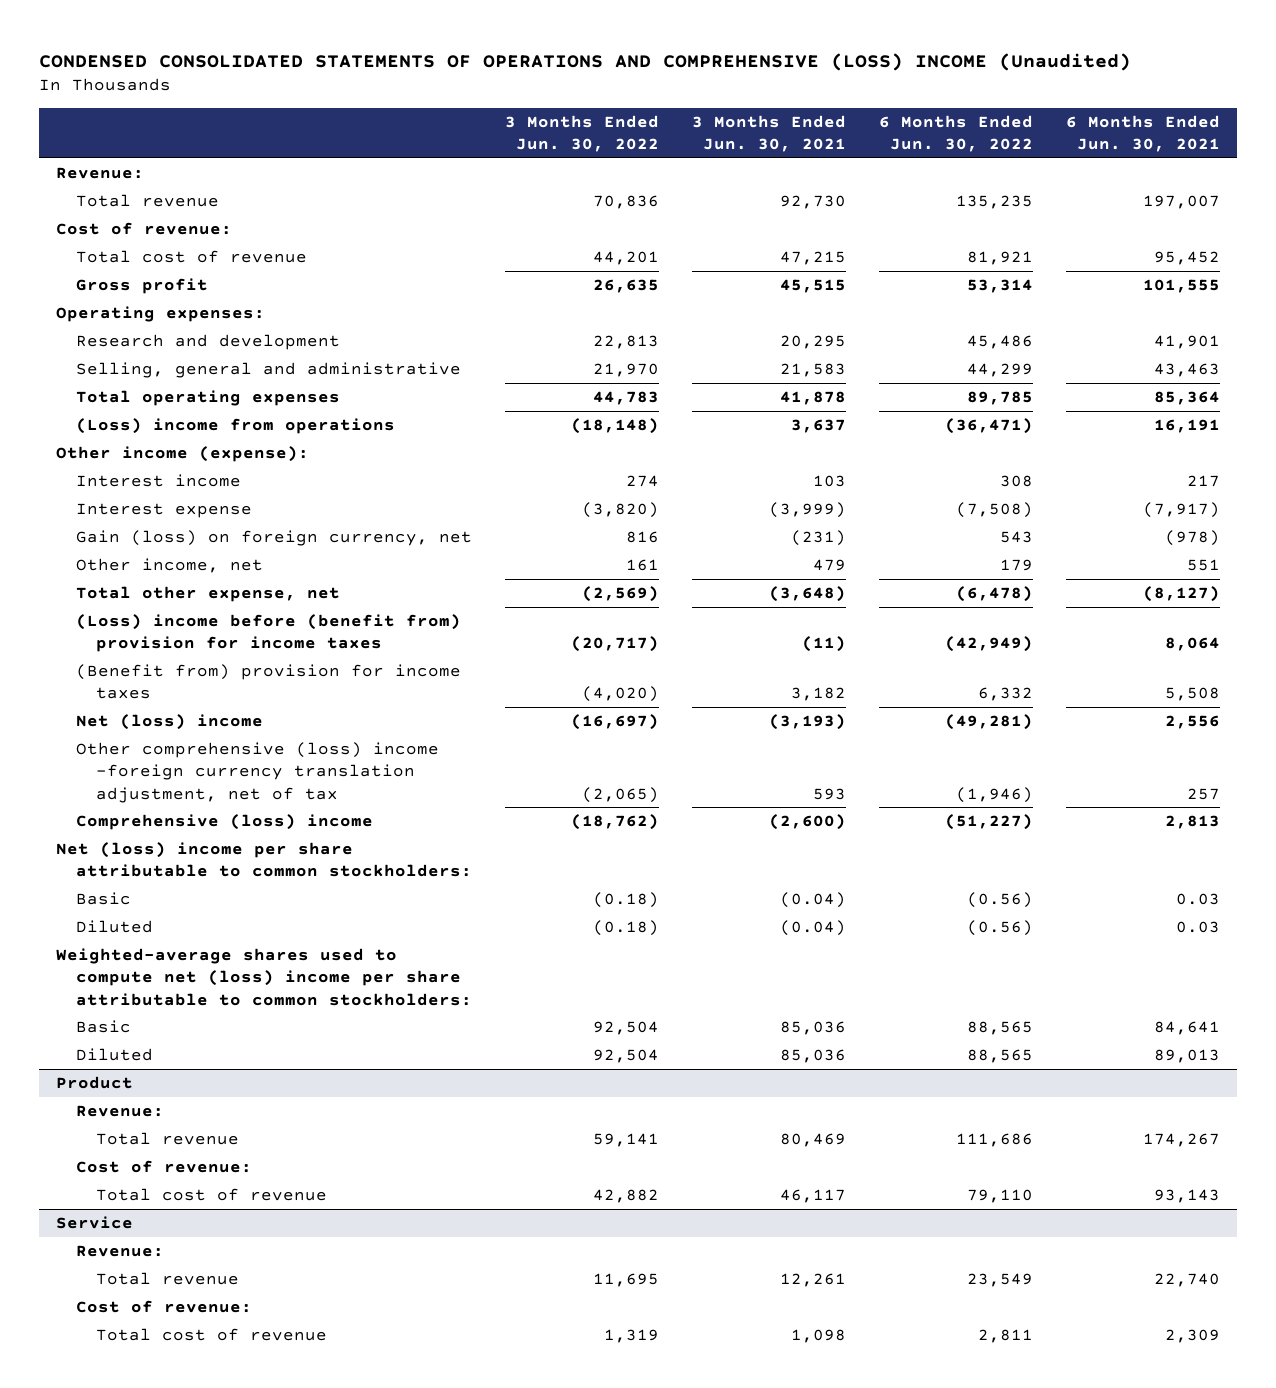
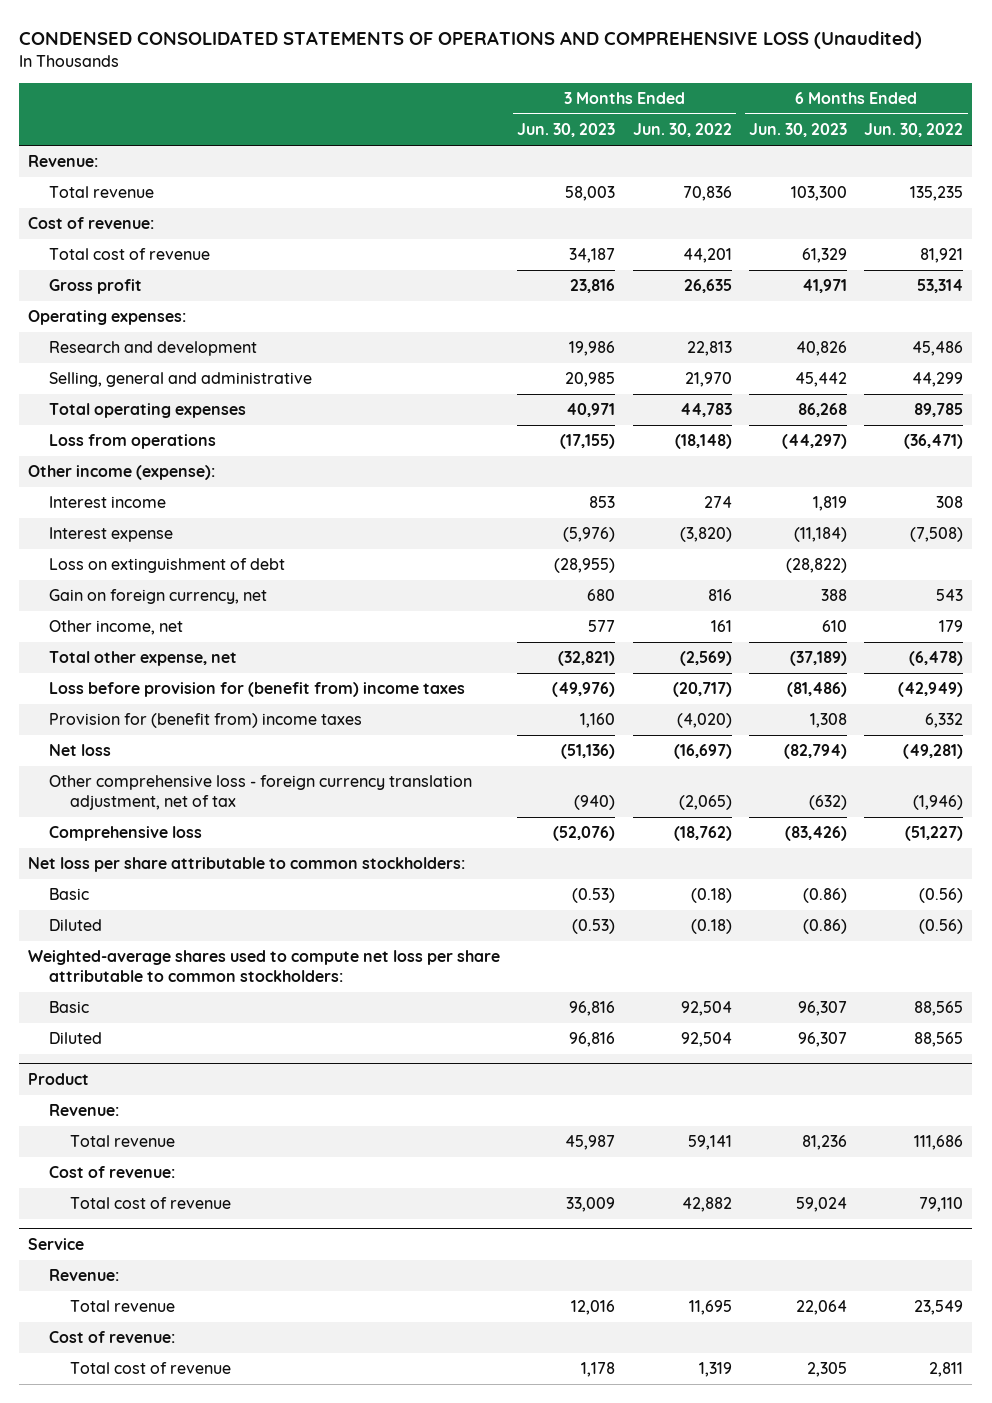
[39,52,1132,71] CONDENSED CONSOLIDATED STATEMENTS OF OPERATIONS AND COMPREHENSIVE (LOSS) INCOME (Unaudited) -> [19,30,923,49] CONDENSED CONSOLIDATED STATEMENTS OF OPERATIONS AND COMPREHENSIVE LOSS (Unaudited)
[692,114,847,153] 3 Months Ended Jun. 30, 2021 -> none
[1066,114,1221,153] 6 Months Ended Jun. 30, 2021 -> none
none -> [517,123,616,138] Jun. 30, 2023
none -> [749,123,848,138] Jun. 30, 2023
[75,418,395,435] (Loss) income from operations -> [48,434,216,450] Loss from operations
none -> [48,558,285,574] Loss on extinguishment of debt
[75,530,472,547] Gain (loss) on foreign currency, net -> [48,589,267,605] Gain on foreign currency, net
[75,614,461,653] (Loss) income before (benefit from) provision for income taxes -> [48,682,465,698] Loss before provision for (benefit from) income taxes
[75,664,461,700] (Benefit from) provision for income taxes -> [48,713,362,729] Provision for (benefit from) income taxes
[75,714,263,731] Net (loss) income -> [48,744,111,757] Net loss
[75,742,439,803] Other comprehensive (loss) income -foreign currency translation adjustment, net of tax -> [48,775,472,811] Other comprehensive loss - foreign currency translation adjustment, net of tax
[75,814,373,831] Comprehensive (loss) income -> [48,826,202,842] Comprehensive loss
[55,842,472,878] Net (loss) income per share attributable to common stockholders: -> [28,857,466,873] Net loss per share attributable to common stockholders:
[55,948,472,1006] Weighted-average shares used to compute net (loss) income per share attributable to common stockholders: -> [28,950,501,983] Weighted-average shares used to compute net loss per share attributable to common stockholders:

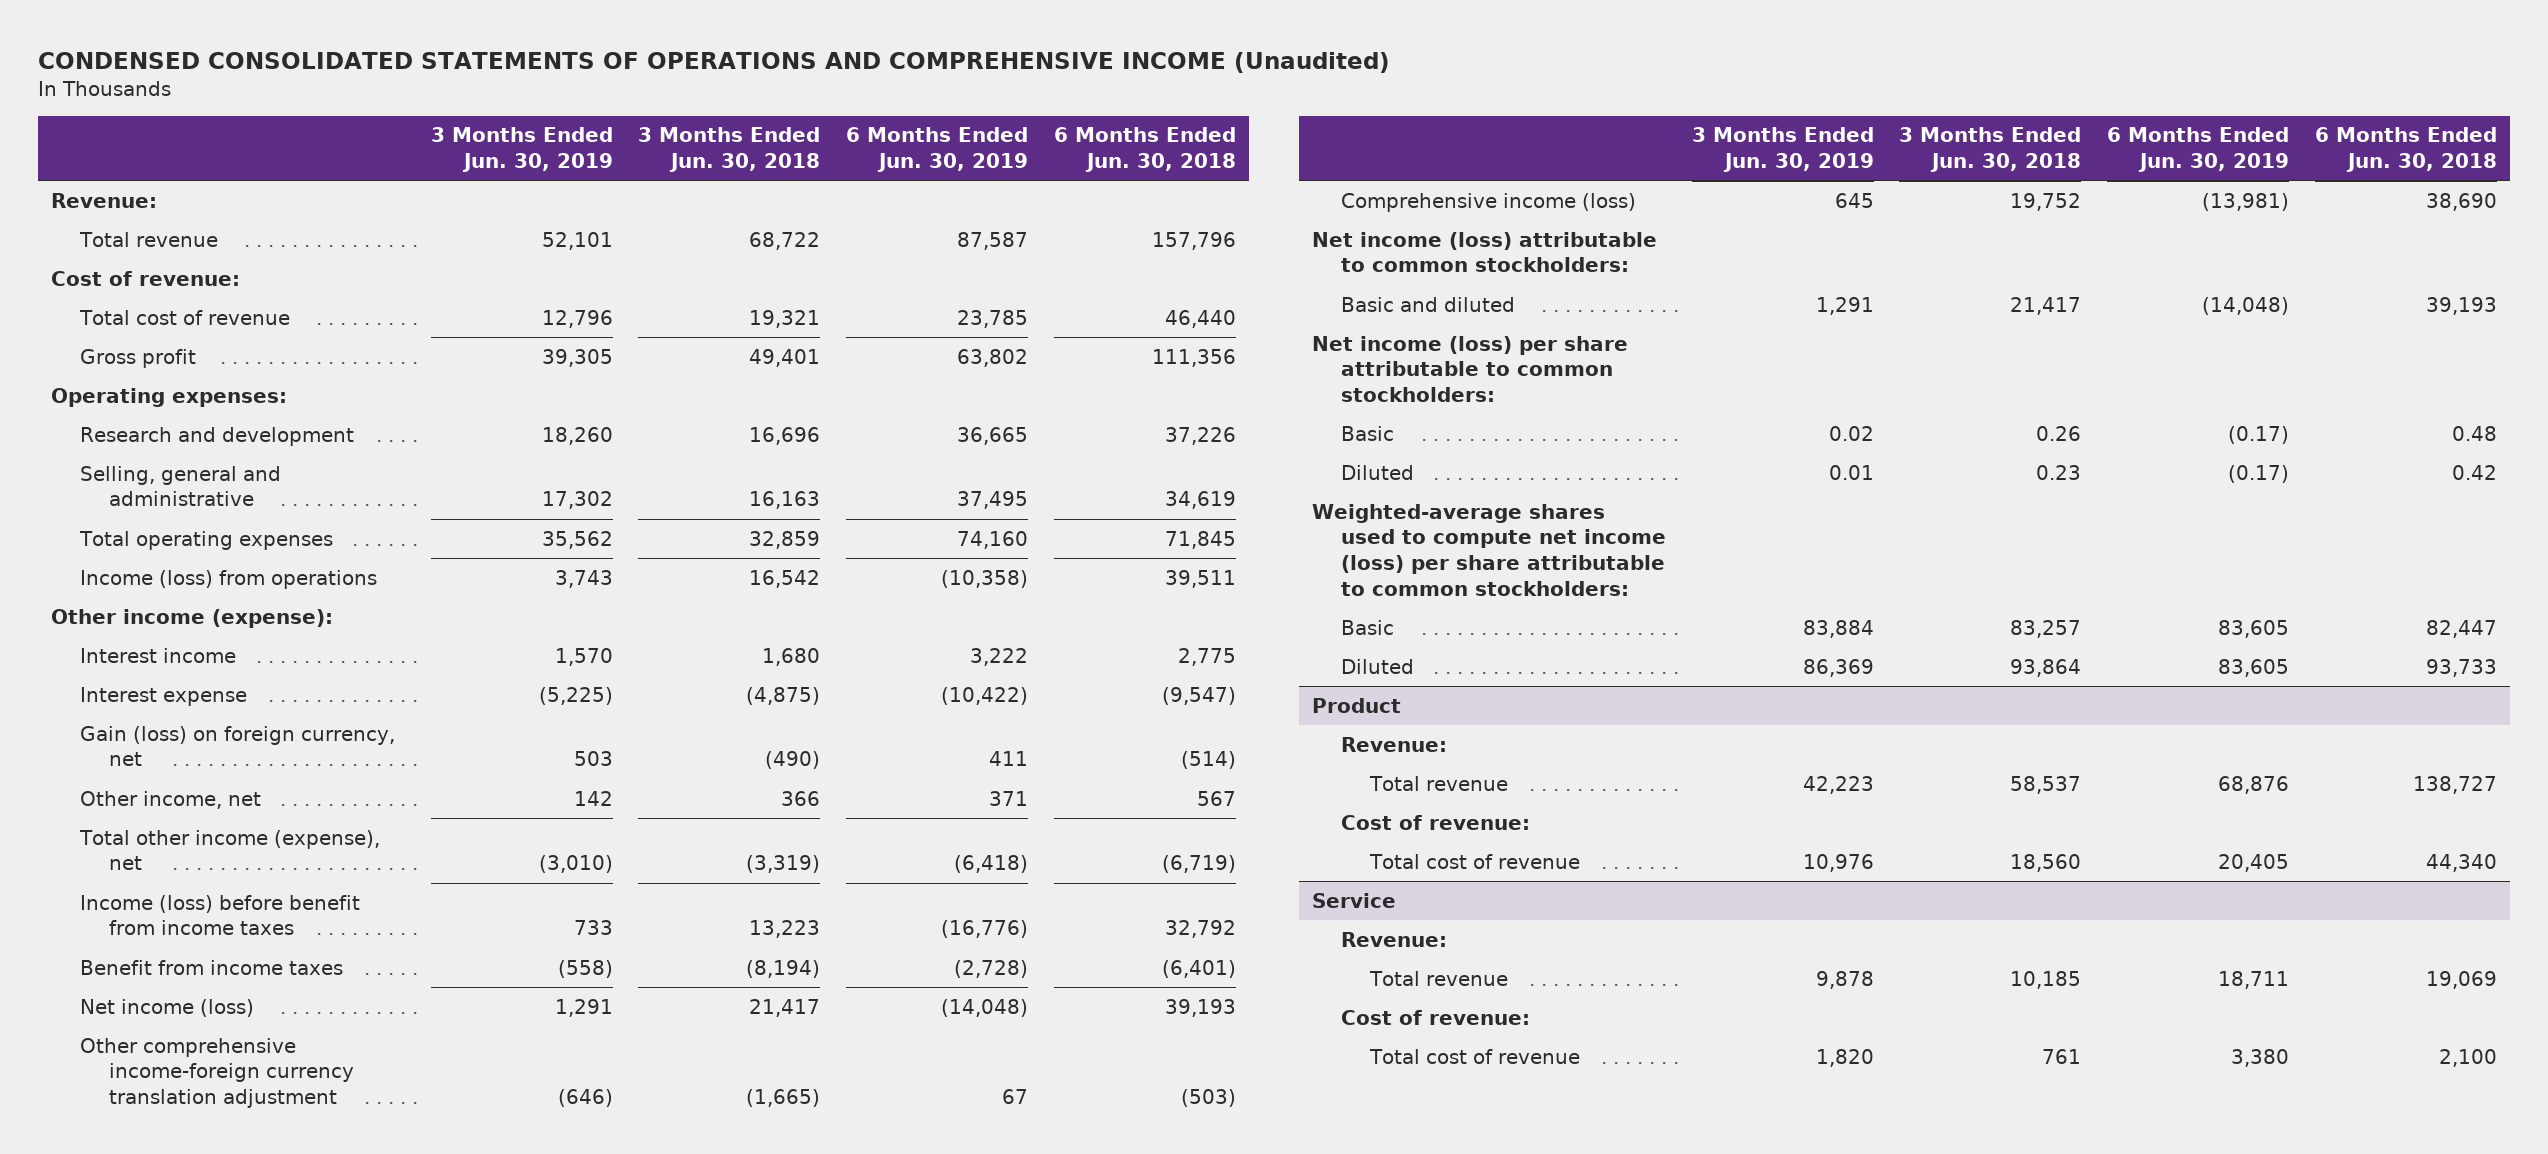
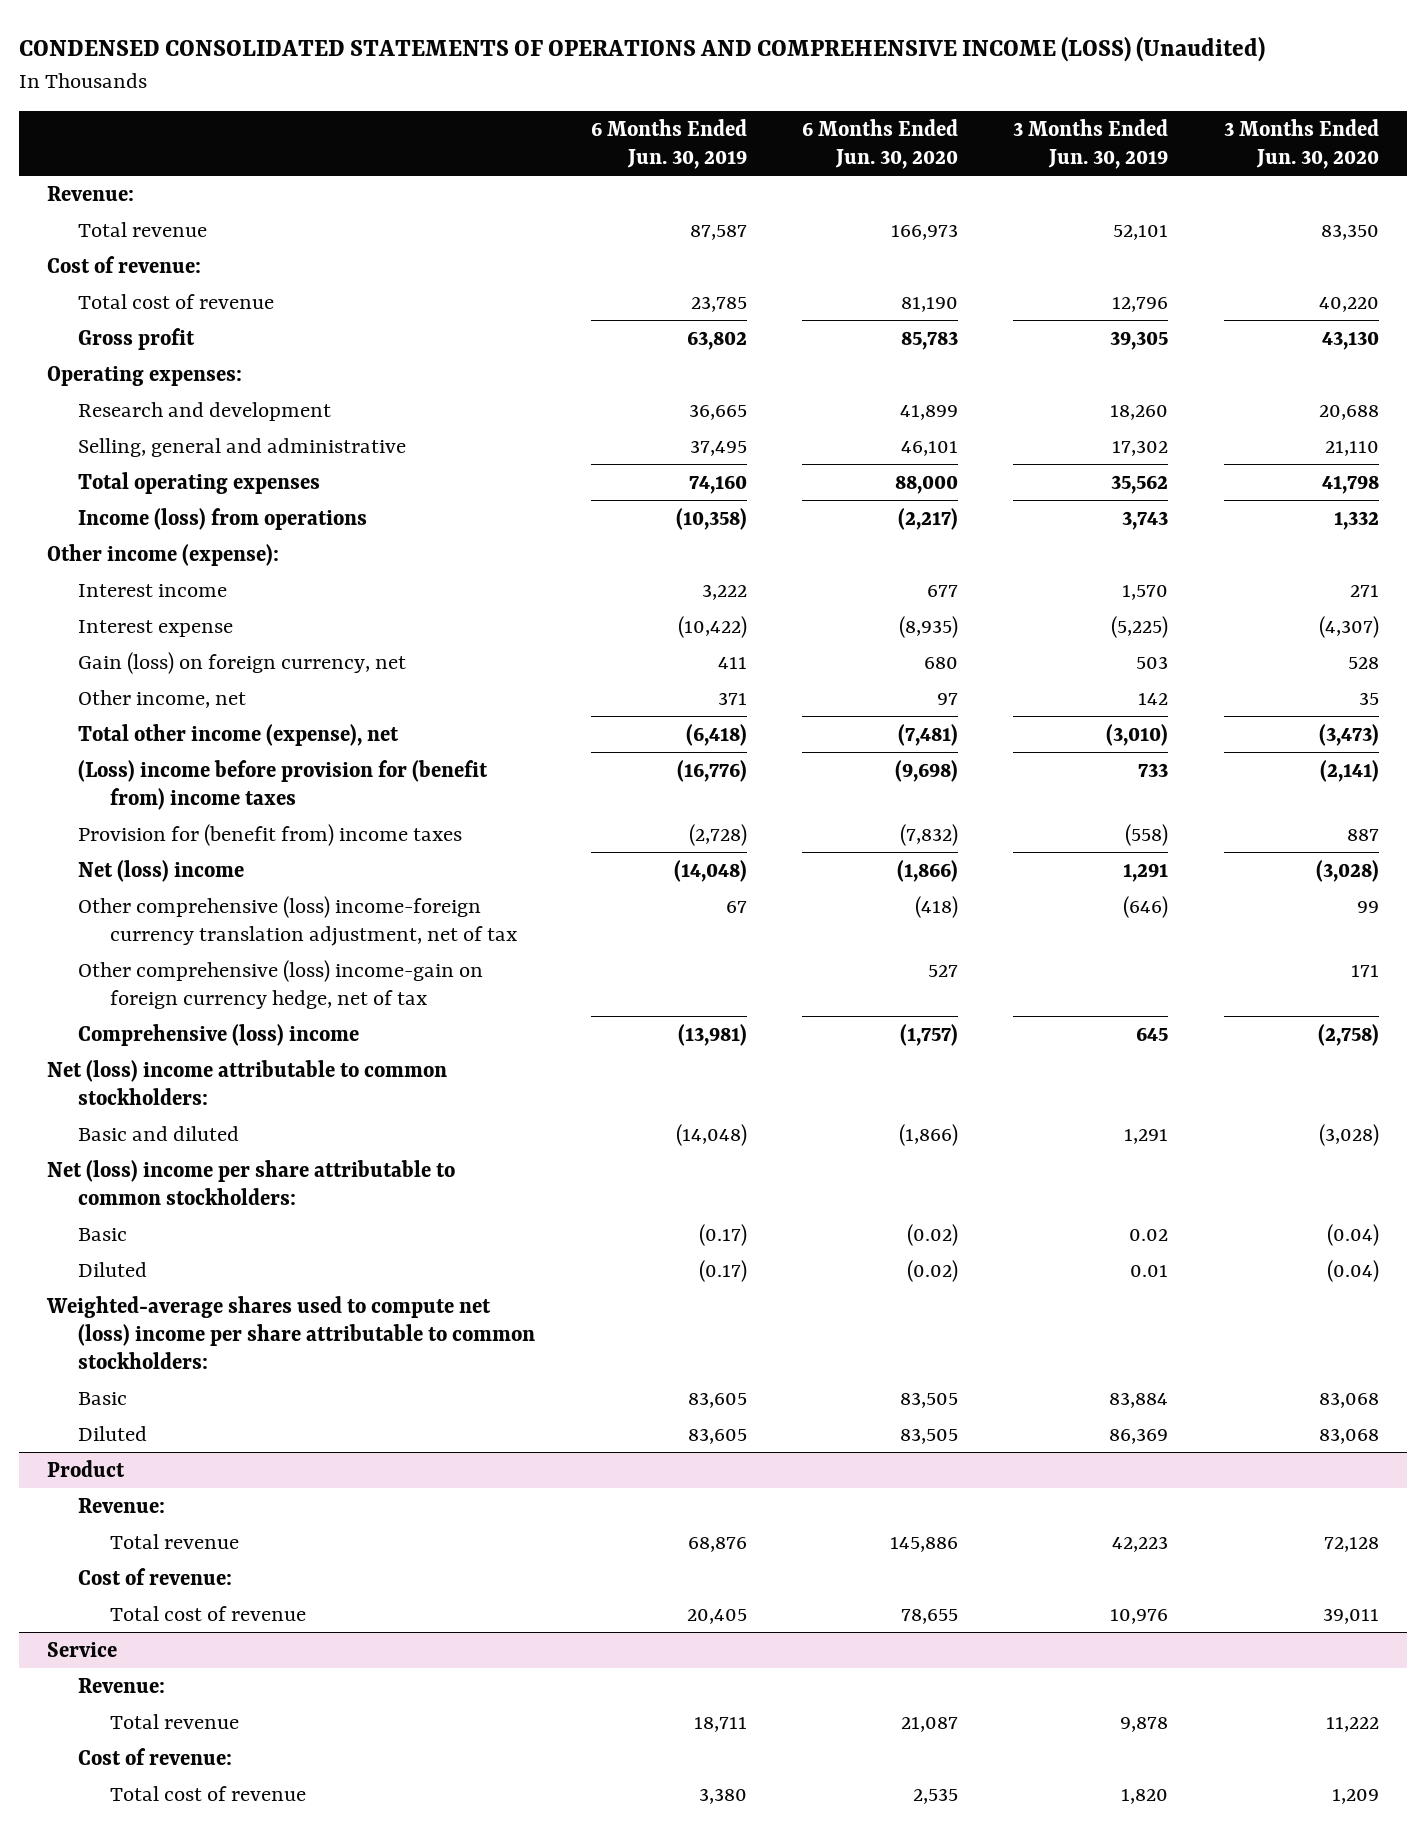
[37,51,1390,73] CONDENSED CONSOLIDATED STATEMENTS OF OPERATIONS AND COMPREHENSIVE INCOME (Unaudited) -> [18,35,1265,62] CONDENSED CONSOLIDATED STATEMENTS OF OPERATIONS AND COMPREHENSIVE INCOME (LOSS) (Unaudited)
[638,127,821,172] 3 Months Ended Jun. 30, 2018 -> none
[1054,127,1237,172] 6 Months Ended Jun. 30, 2018 -> none
none -> [802,118,959,170] 6 Months Ended Jun. 30, 2020
none -> [1223,118,1379,170] 3 Months Ended Jun. 30, 2020
[79,894,360,936] Income (loss) before benefit from income taxes -> [78,759,489,810] (Loss) income before provision for (benefit from) income taxes
[79,959,343,975] Benefit from income taxes -> [78,823,463,846] Provision for (benefit from) income taxes
[79,998,254,1017] Net income (loss) -> [78,859,245,882] Net (loss) income
[79,1037,354,1109] Other comprehensive income-foreign currency translation adjustment -> [78,895,517,946] Other comprehensive (loss) income-foreign currency translation adjustment, net of tax
none -> [78,959,484,1009] Other comprehensive (loss) income-gain on foreign currency hedge, net of tax
[1340,192,1636,212] Comprehensive income (loss) -> [78,1023,360,1046] Comprehensive (loss) income
[1311,231,1657,273] Net income (loss) attributable to common stockholders: -> [46,1059,447,1105] Net (loss) income attributable to common stockholders:
[1311,335,1628,403] Net income (loss) per share attributable to common stockholders: -> [46,1159,455,1205] Net (loss) income per share attributable to common stockholders:
[1311,503,1666,596] Weighted-average shares used to compute net income (loss) per share attributable to common stockholders: -> [45,1295,536,1370] Weighted-average shares used to compute net (loss) income per share attributable to common stockholders:

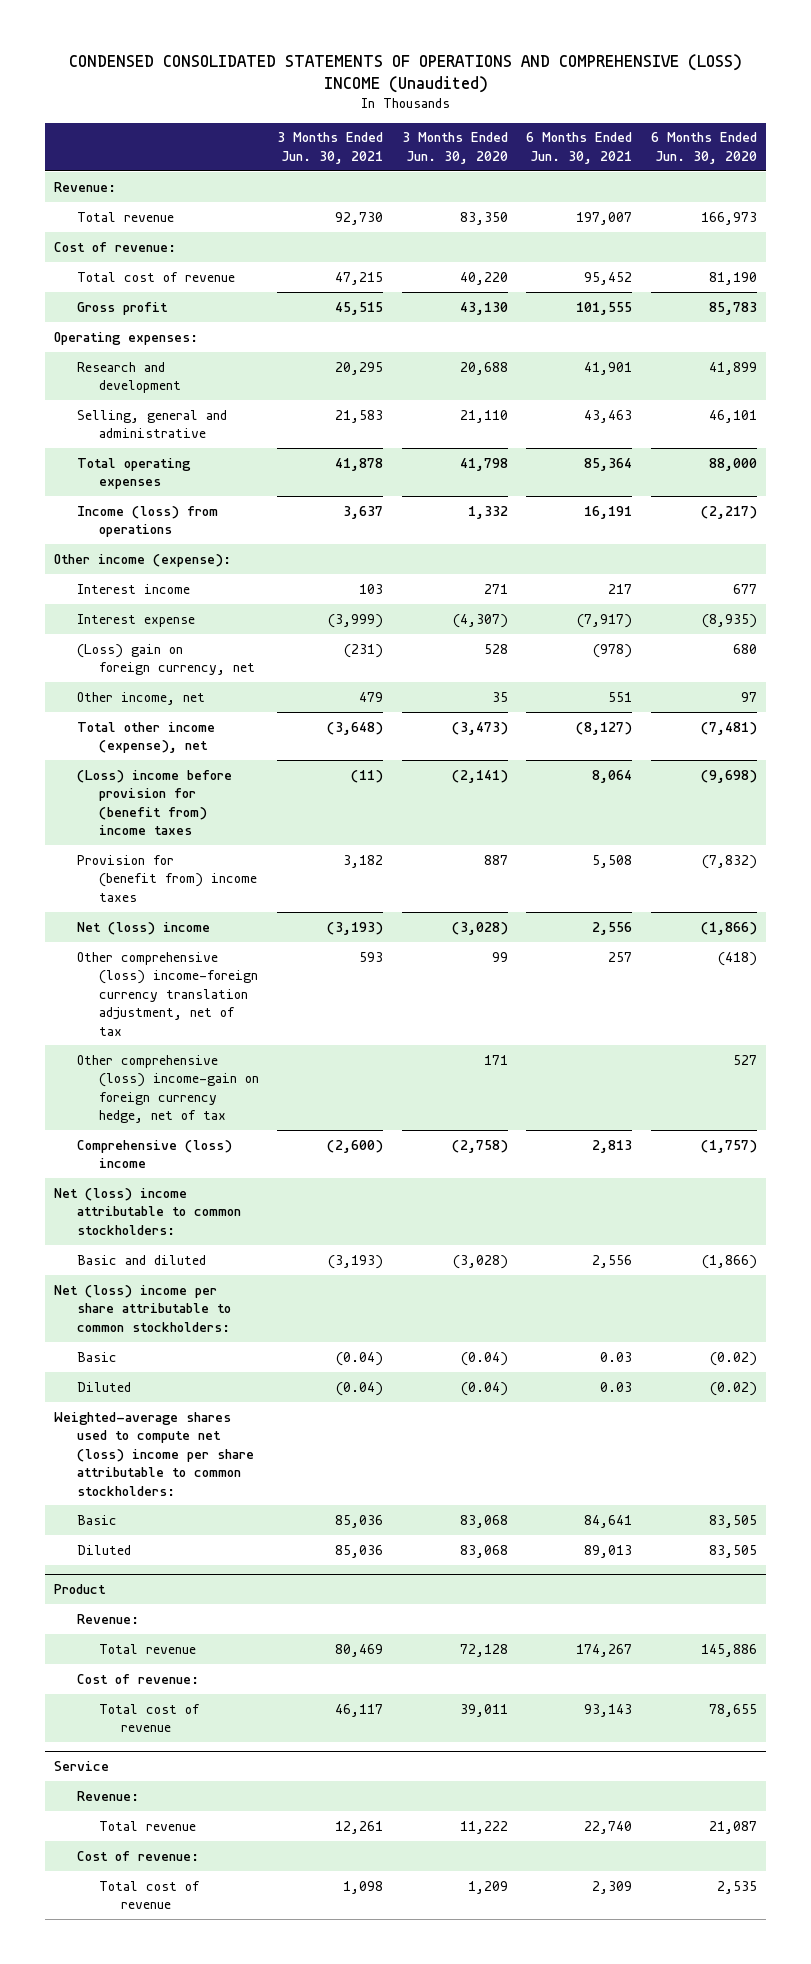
[18,35,1265,62] CONDENSED CONSOLIDATED STATEMENTS OF OPERATIONS AND COMPREHENSIVE INCOME (LOSS) (Unaudited) -> [68,54,742,94] CONDENSED CONSOLIDATED STATEMENTS OF OPERATIONS AND COMPREHENSIVE (LOSS) INCOME (Unaudited)
[590,118,747,170] 6 Months Ended Jun. 30, 2019 -> none
[1013,118,1169,170] 3 Months Ended Jun. 30, 2019 -> none
none -> [277,132,384,164] 3 Months Ended Jun. 30, 2021
none -> [526,132,633,164] 6 Months Ended Jun. 30, 2021
[78,651,407,674] Gain (loss) on foreign currency, net -> [76,643,256,676] (Loss) gain on foreign currency, net

